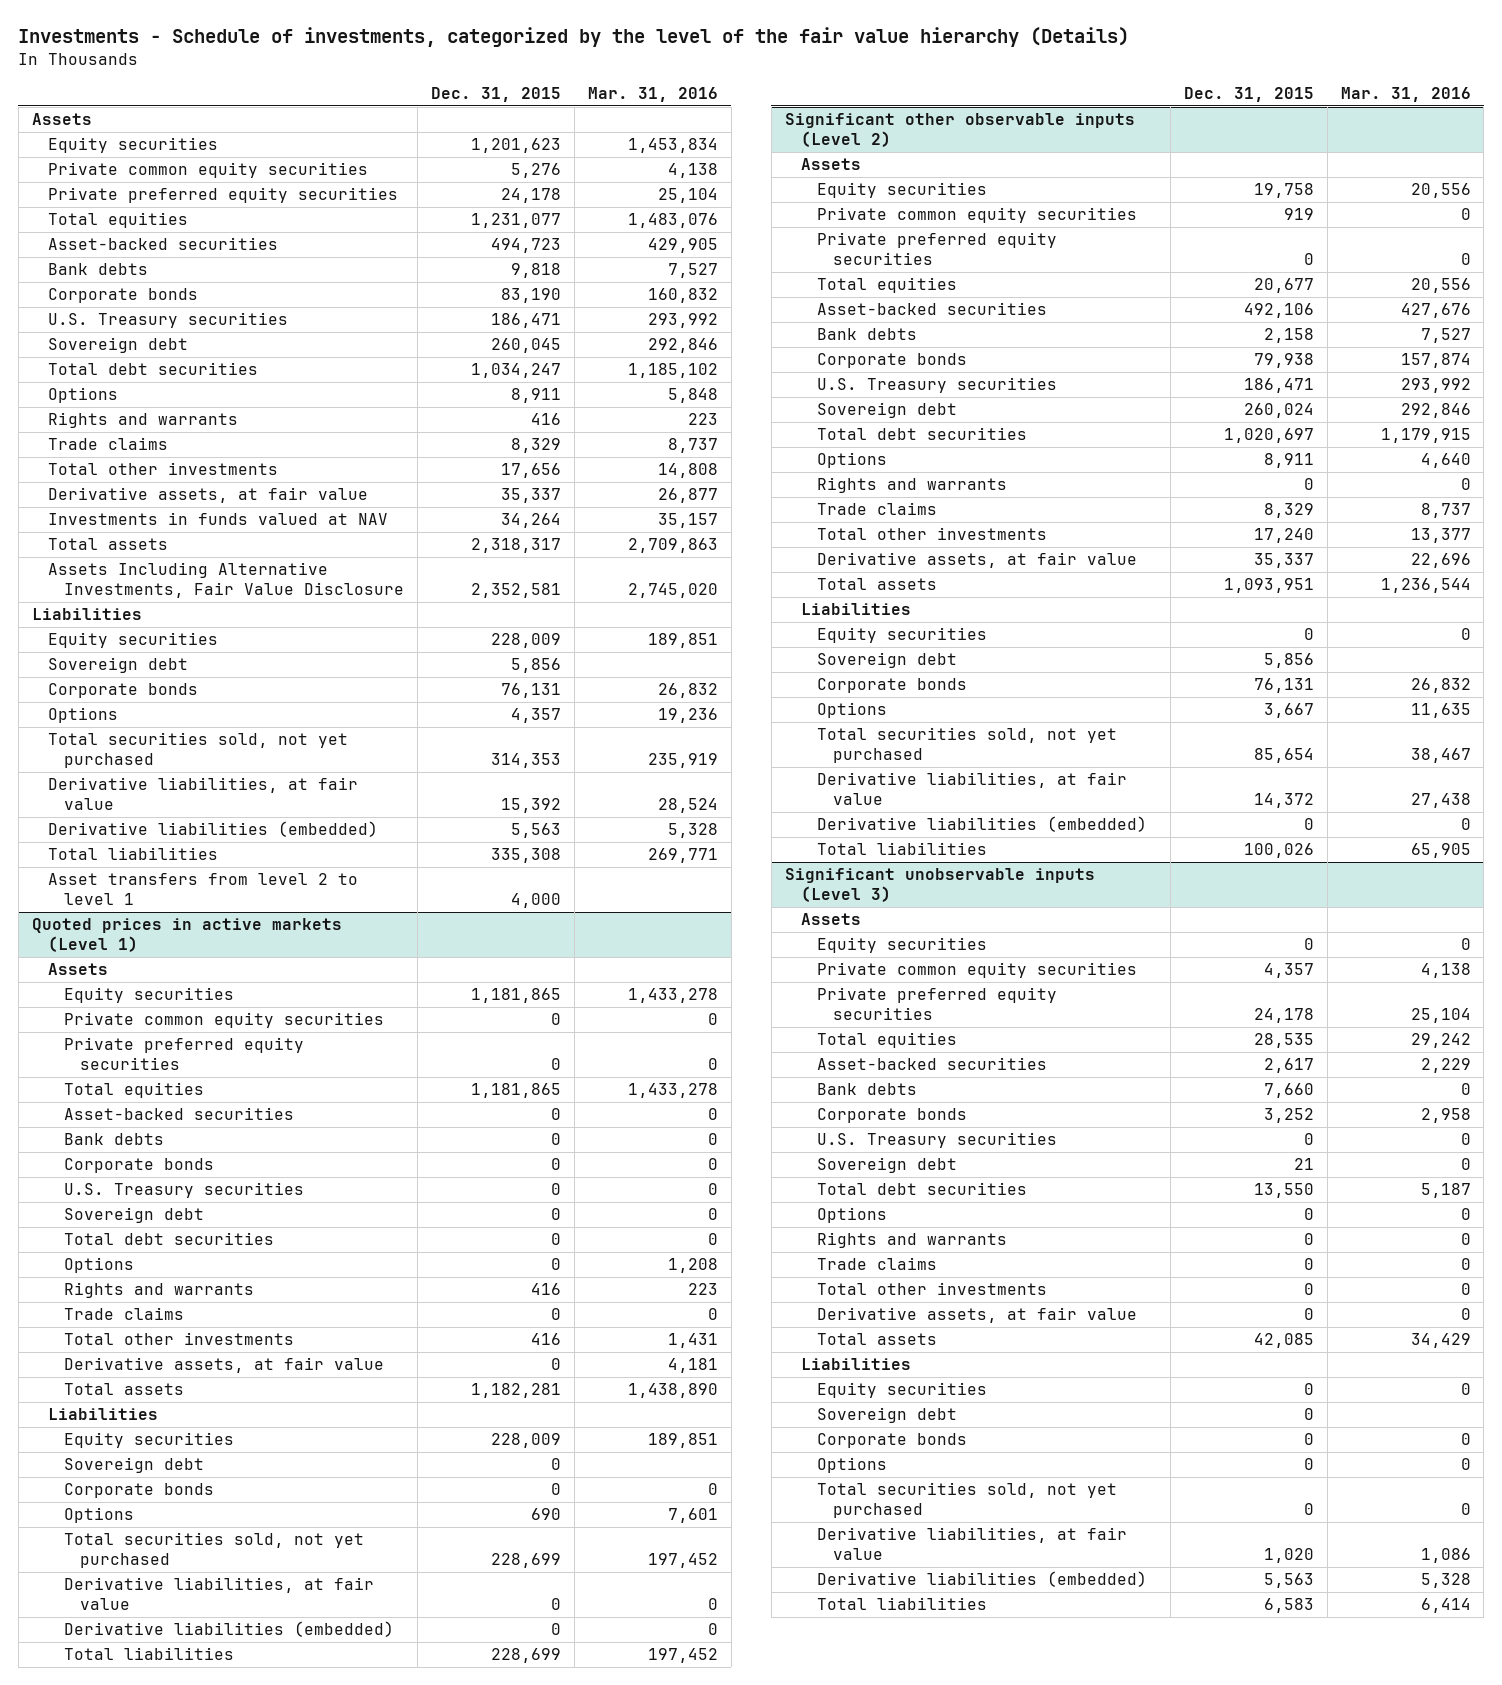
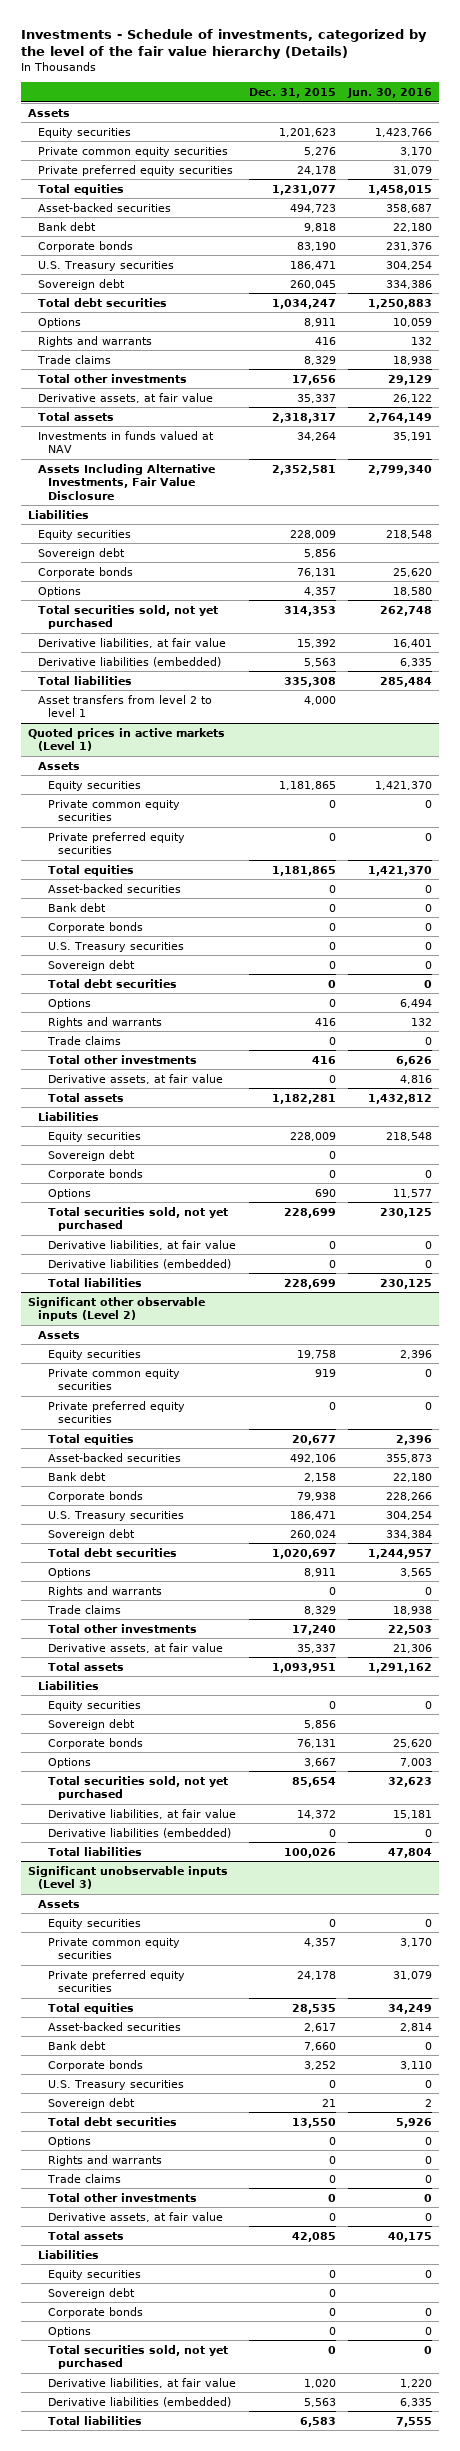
[587,86,718,102] Mar. 31, 2016 -> none
none -> [347,88,433,99] Jun. 30, 2016
[48,263,149,276] Bank debts -> [37,221,96,231] Bank debt
[48,512,389,526] Investments in funds valued at NAV -> [37,430,214,454] Investments in funds valued at NAV
[64,1133,165,1146] Bank debts -> [47,902,106,912] Bank debt
[816,328,917,341] Bank debts -> [47,1471,106,1481] Bank debt
[816,1083,917,1096] Bank debts -> [47,2040,106,2050] Bank debt

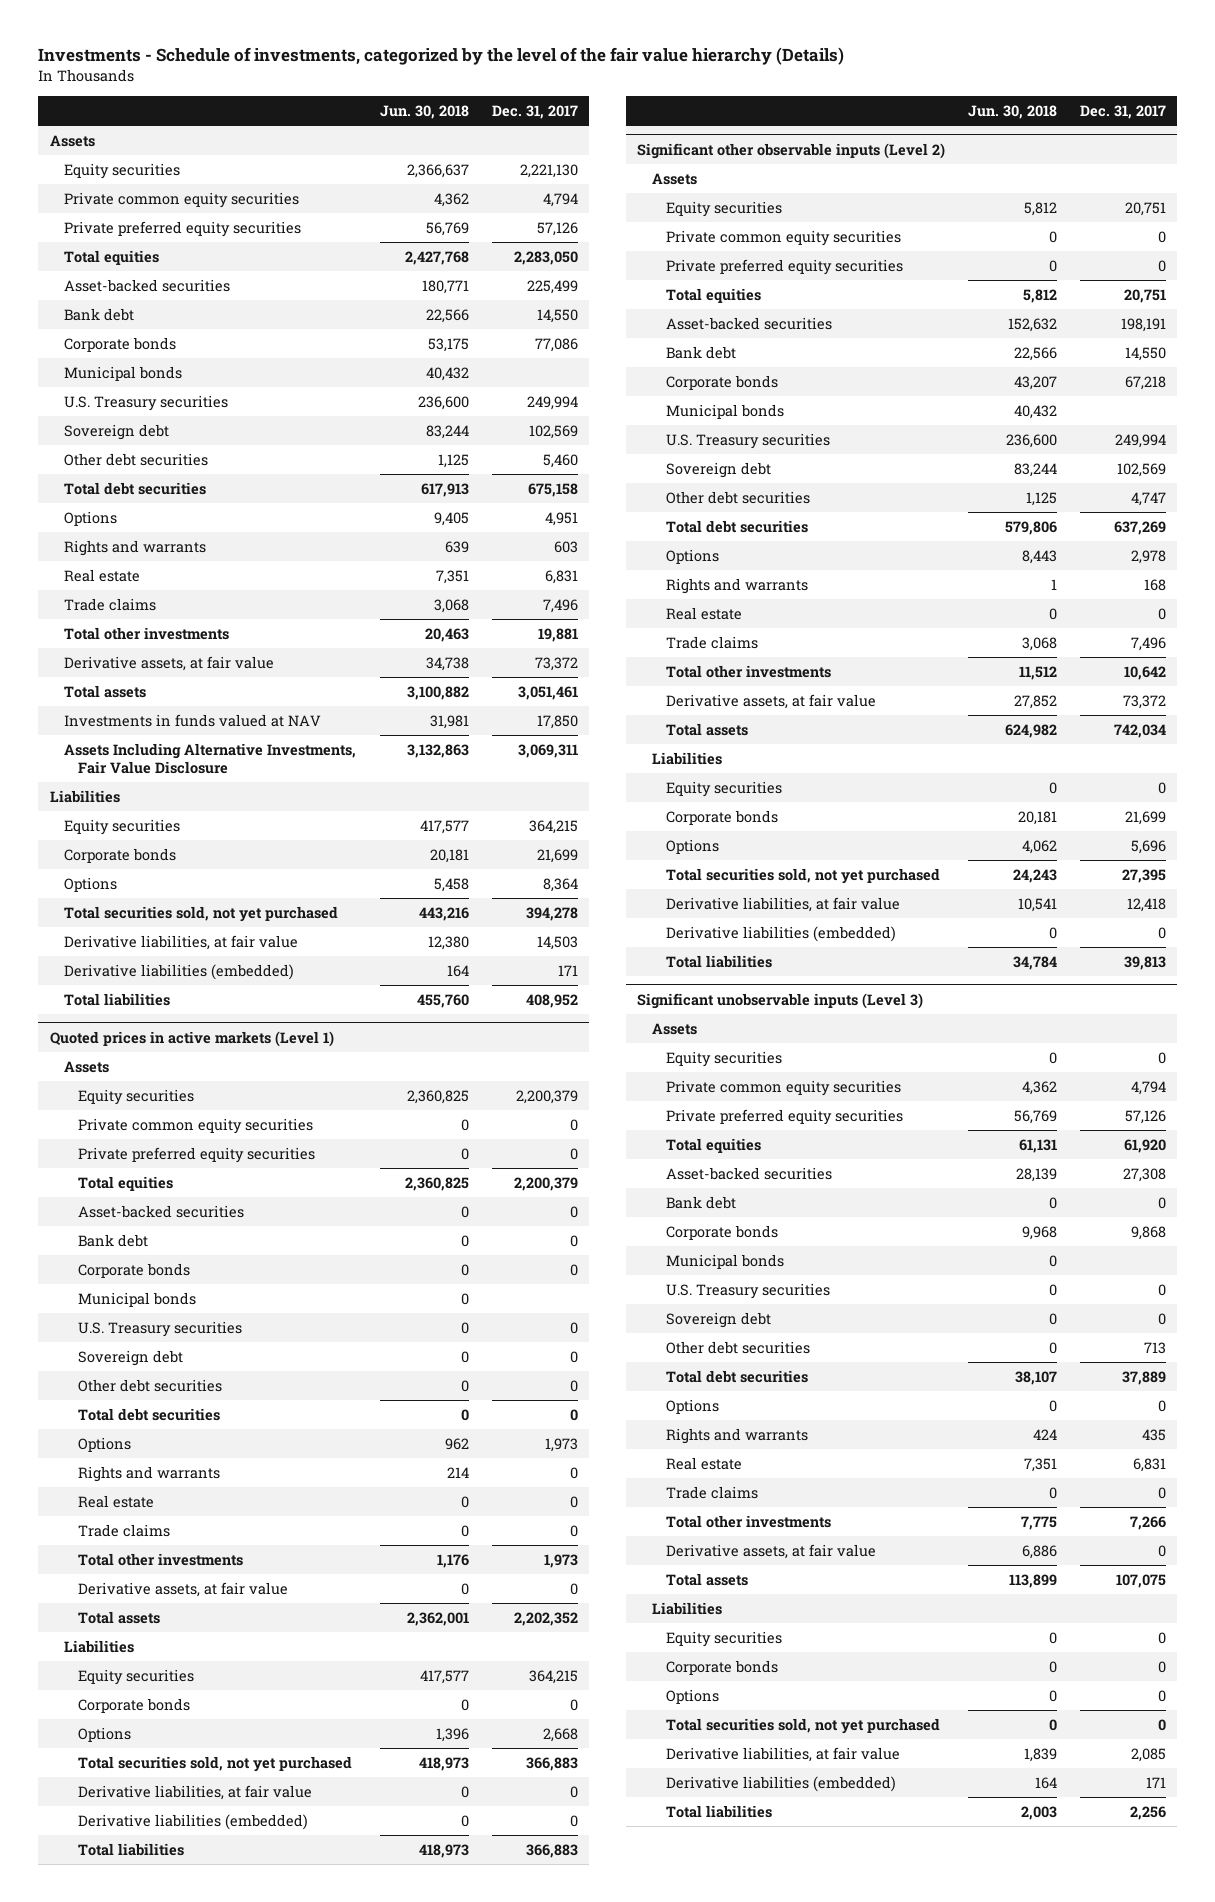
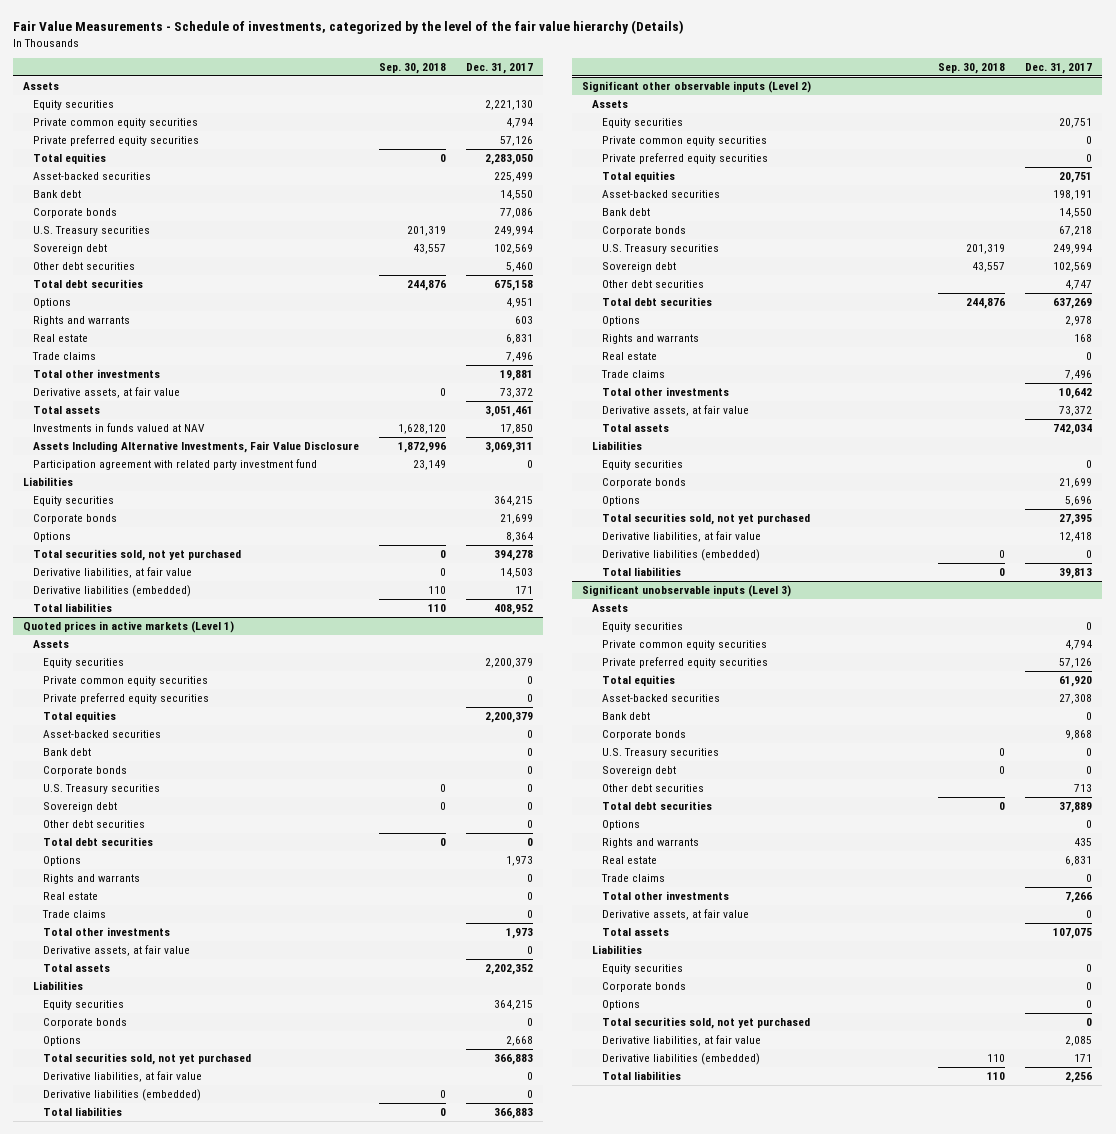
[38,47,845,66] Investments - Schedule of investments, categorized by the level of the fair value hierarchy (Details) -> [13,20,685,35] Fair Value Measurements - Schedule of investments, categorized by the level of the fair value hierarchy (Details)
[380,104,470,119] Jun. 30, 2018 -> none
none -> [379,63,447,75] Sep. 30, 2018
[63,365,182,381] Municipal bonds -> none
none -> [33,458,318,470] Participation agreement with related party investment fund
[78,1291,197,1307] Municipal bonds -> none
[665,403,784,419] Municipal bonds -> none
[665,1253,784,1269] Municipal bonds -> none

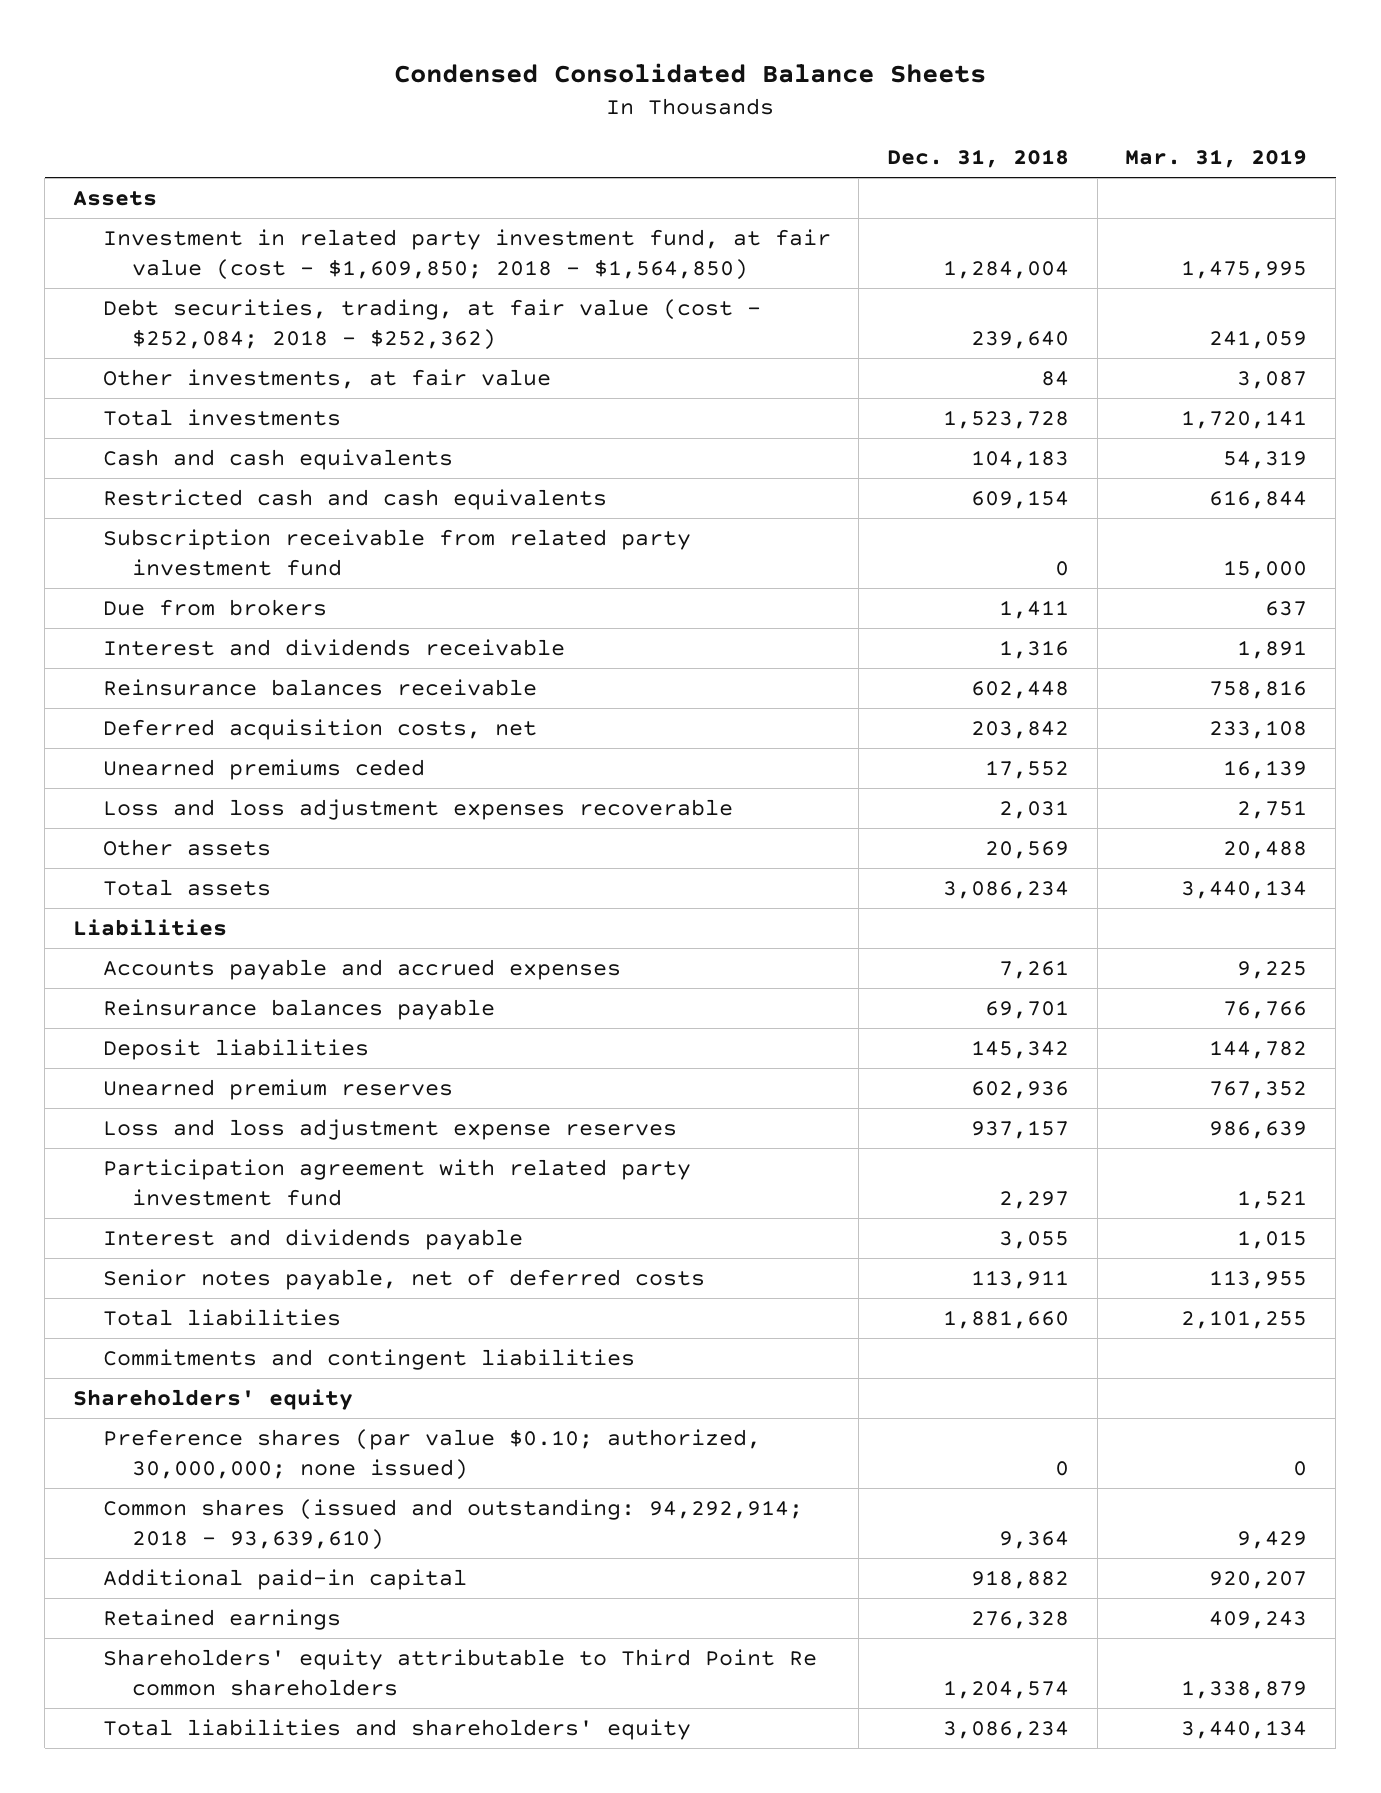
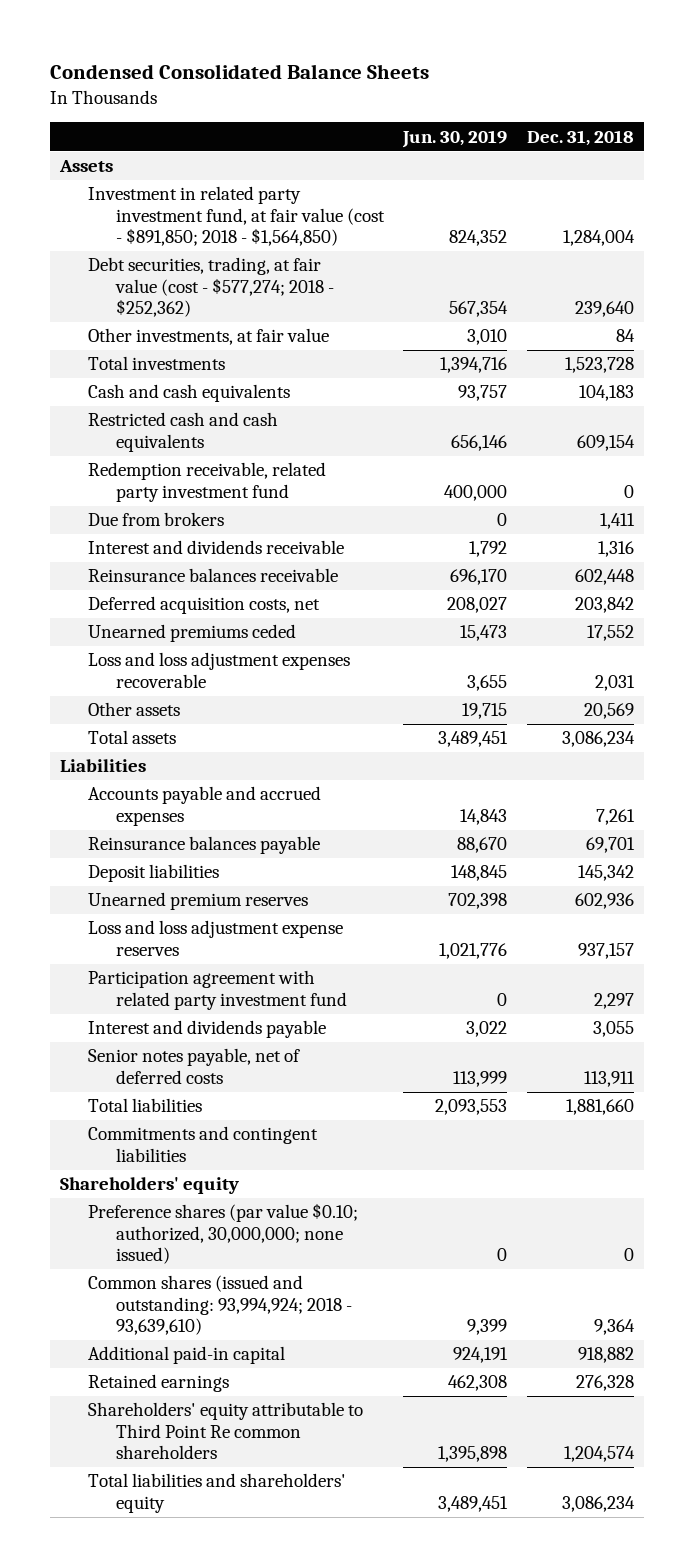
[1125,149,1308,169] Mar. 31, 2019 -> none
none -> [402,129,508,148] Jun. 30, 2019
[102,228,831,280] Investment in related party investment fund, at fair value (cost - $1,609,850; 2018 - $1,564,850) -> [87,186,385,246] Investment in related party investment fund, at fair value (cost - $891,850; 2018 - $1,564,850)
[102,298,761,350] Debt securities, trading, at fair value (cost - $252,084; 2018 - $252,362) -> [87,257,334,317] Debt securities, trading, at fair value (cost - $577,274; 2018 - $252,362)
[102,528,691,576] Subscription receivable from related party investment fund -> [87,462,326,502] Redemption receivable, related party investment fund
[102,1498,803,1550] Common shares (issued and outstanding: 94,292,914; 2018 - 93,639,610) -> [87,1275,352,1335] Common shares (issued and outstanding: 93,994,924; 2018 - 93,639,610)

